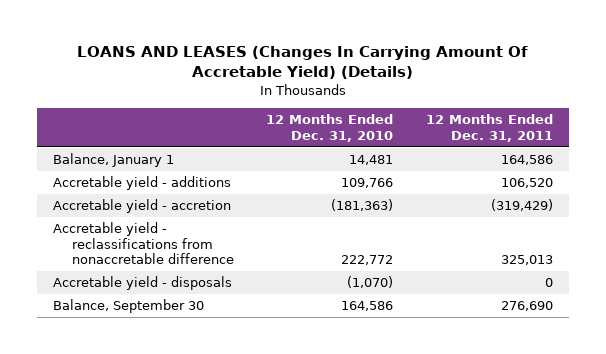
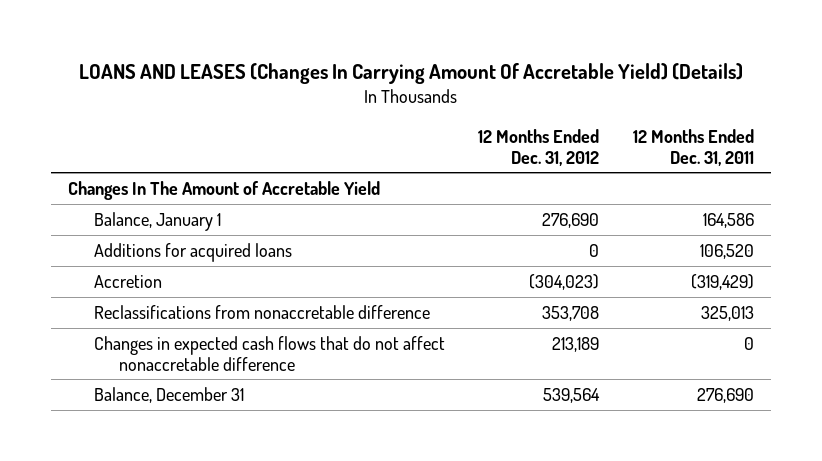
[266,114,394,142] 12 Months Ended Dec. 31, 2010 -> none
none -> [478,128,600,166] 12 Months Ended Dec. 31, 2012
none -> [68,180,381,200] Changes In The Amount of Accretable Yield
[52,276,232,291] Accretable yield - disposals -> none
[52,176,231,191] Accretable yield - additions -> [93,242,292,262] Additions for acquired loans
[52,199,231,214] Accretable yield - accretion -> [93,274,162,288] Accretion
[52,222,234,265] Accretable yield - reclassifications from nonaccretable difference -> [93,304,430,319] Reclassifications from nonaccretable difference
none -> [93,335,445,371] Changes in expected cash flows that do not affect nonaccretable difference
[52,299,204,314] Balance, September 30 -> [93,386,244,403] Balance, December 31

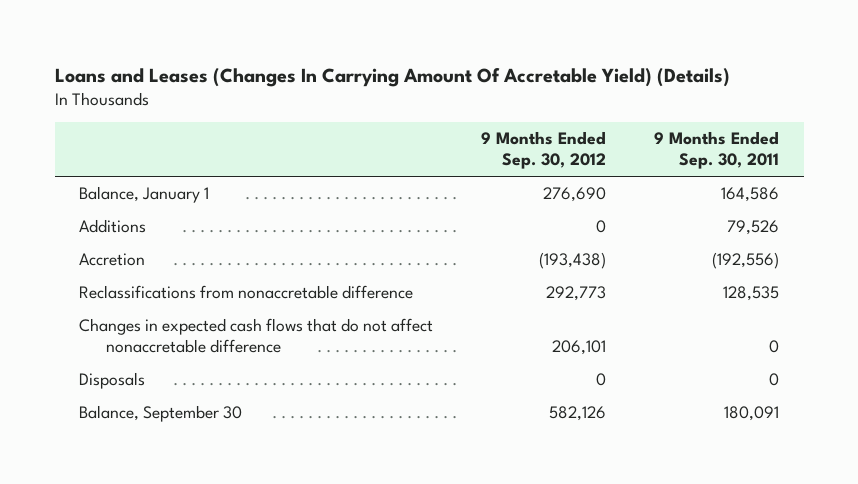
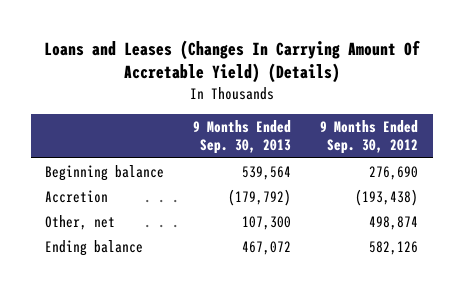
[654,131,780,170] 9 Months Ended Sep. 30, 2011 -> none
none -> [193,119,292,155] 9 Months Ended Sep. 30, 2013
[78,219,146,234] Additions -> none
[78,186,209,204] Balance, January 1 -> [45,164,165,181] Beginning balance
[78,285,413,300] Reclassifications from nonaccretable difference -> none
[78,318,433,353] Changes in expected cash flows that do not affect nonaccretable difference -> none
[78,372,145,390] Disposals -> none
none -> [45,214,116,230] Other, net
[78,405,242,423] Balance, September 30 -> [45,239,144,256] Ending balance

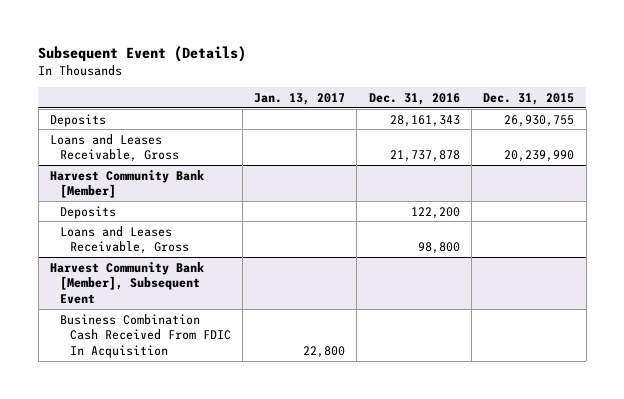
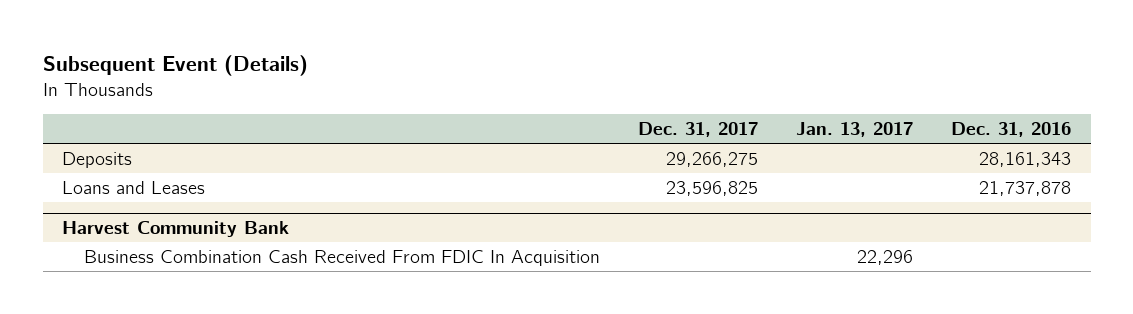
[483,92,575,105] Dec. 31, 2015 -> none
none -> [637,121,758,137] Dec. 31, 2017
[59,205,116,219] Deposits -> none
[59,225,189,255] Loans and Leases Receivable, Gross -> none
[50,261,205,305] Harvest Community Bank [Member], Subsequent Event -> none
[50,133,179,163] Loans and Leases Receivable, Gross -> [61,180,205,194] Loans and Leases
[50,169,205,199] Harvest Community Bank [Member] -> [61,220,289,237] Harvest Community Bank
[303,346,346,359] 22,800 -> [857,249,914,265] 22,296

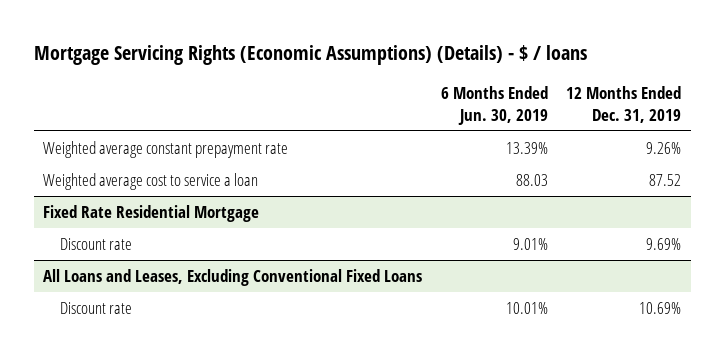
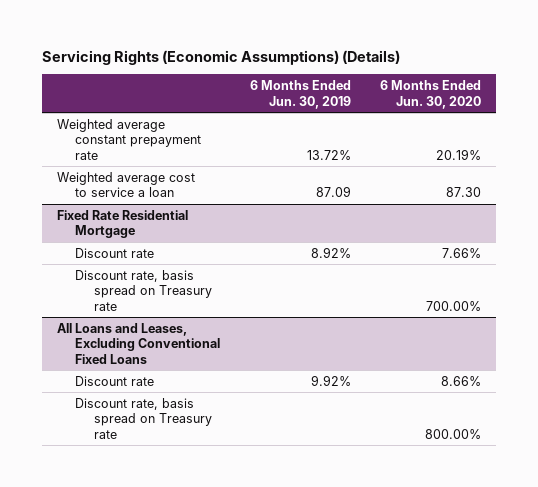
[33,45,587,66] Mortgage Servicing Rights (Economic Assumptions) (Details) - $ / loans -> [41,49,400,65] Servicing Rights (Economic Assumptions) (Details)
[566,86,682,123] 12 Months Ended Dec. 31, 2019 -> none
none -> [379,80,481,109] 6 Months Ended Jun. 30, 2020
[505,142,548,155] 13.39% -> [306,149,351,160] 13.72%
[515,174,548,187] 88.03 -> [315,186,351,198] 87.09
[512,238,548,251] 9.01% -> [310,246,351,258] 8.92%
none -> [75,269,213,311] Discount rate, basis spread on Treasury rate
[505,302,548,315] 10.01% -> [310,374,351,386] 9.92%
none -> [75,397,213,439] Discount rate, basis spread on Treasury rate

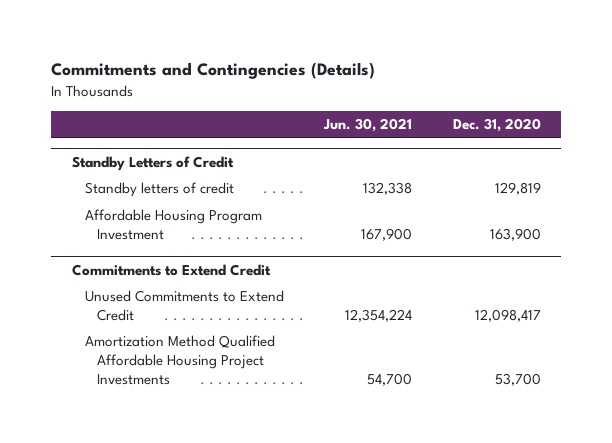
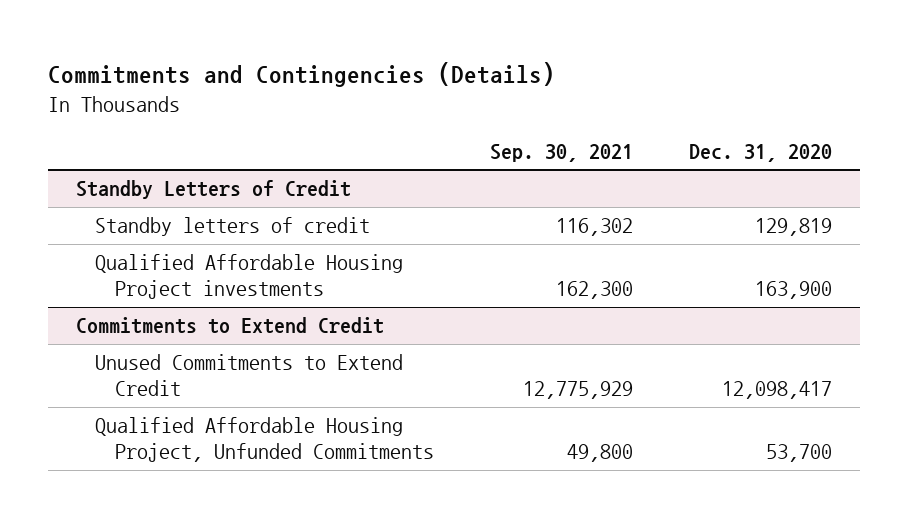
[323,118,413,133] Jun. 30, 2021 -> none
none -> [490,143,634,162] Sep. 30, 2021
[84,209,262,241] Affordable Housing Program Investment -> [95,254,404,299] Qualified Affordable Housing Project investments
[84,335,275,385] Amortization Method Qualified Affordable Housing Project Investments -> [95,417,434,462] Qualified Affordable Housing Project, Unfunded Commitments

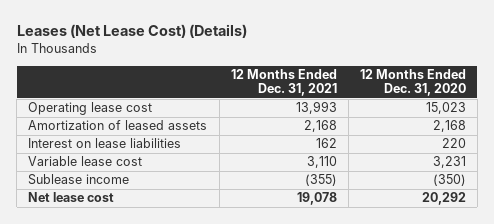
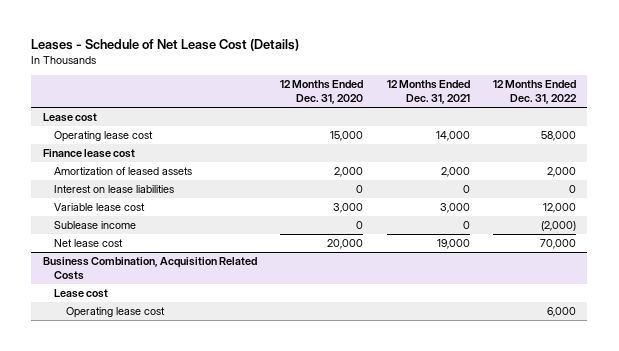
[16,24,247,39] Leases (Net Lease Cost) (Details) -> [31,38,300,51] Leases - Schedule of Net Lease Cost (Details)
none -> [492,80,577,105] 12 Months Ended Dec. 31, 2022
none -> [43,113,98,123] Lease cost
[295,101,337,115] 13,993 -> [435,131,470,142] 14,000
[425,102,466,115] 15,023 -> [330,131,364,142] 15,000
none -> [43,149,136,159] Finance lease cost
[303,120,337,133] 2,168 -> [440,167,470,178] 2,000
[432,120,466,133] 2,168 -> [334,167,364,178] 2,000
[315,138,337,149] 162 -> [462,185,470,194] 0
[441,138,466,149] 220 -> [356,185,364,194] 0
[306,156,337,169] 3,110 -> [439,203,470,214] 3,000
[432,156,466,169] 3,231 -> [333,203,364,214] 3,000
[304,174,337,187] (355) -> [462,221,470,230] 0
[432,174,466,187] (350) -> [356,221,364,230] 0
[296,192,337,206] 19,078 -> [436,239,470,250] 19,000
[421,192,466,206] 20,292 -> [327,239,364,250] 20,000
none -> [43,257,258,281] Business Combination, Acquisition Related Costs
none -> [54,289,109,299] Lease cost
none -> [65,307,165,319] Operating lease cost

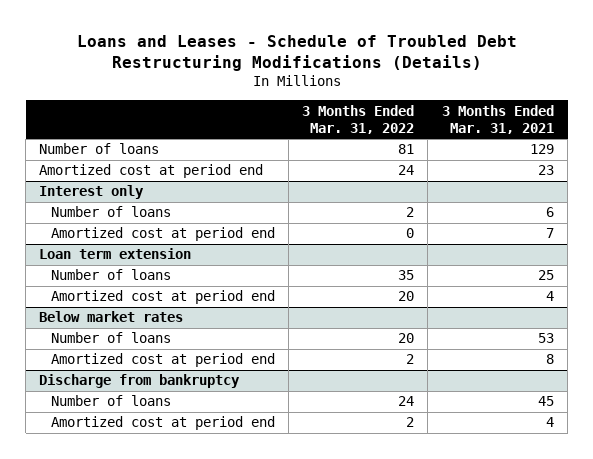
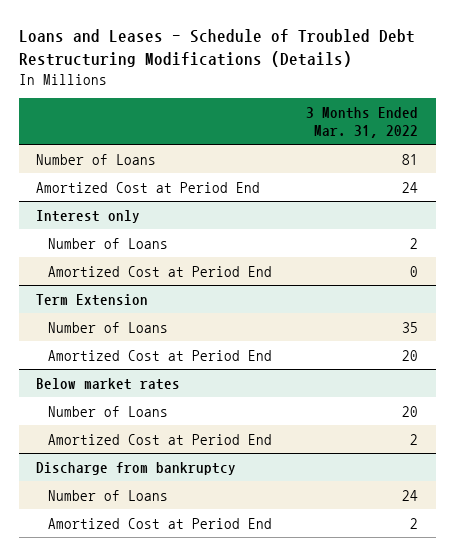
[441,104,554,134] 3 Months Ended Mar. 31, 2021 -> none
[39,143,160,155] Number of loans -> [36,153,157,165] Number of Loans
[39,164,264,179] Amortized cost at period end -> [36,181,261,193] Amortized Cost at Period End
[50,206,171,218] Number of loans -> [47,237,168,249] Number of Loans
[50,227,275,242] Amortized cost at period end -> [47,265,272,277] Amortized Cost at Period End
[39,248,192,260] Loan term extension -> [36,293,149,306] Term Extension
[50,269,171,281] Number of loans -> [47,321,168,333] Number of Loans
[50,290,275,305] Amortized cost at period end -> [47,349,272,361] Amortized Cost at Period End
[50,332,171,344] Number of loans -> [47,405,168,417] Number of Loans
[50,353,275,368] Amortized cost at period end -> [47,433,272,445] Amortized Cost at Period End
[50,395,171,407] Number of loans -> [47,489,168,501] Number of Loans
[50,416,275,431] Amortized cost at period end -> [47,517,272,529] Amortized Cost at Period End

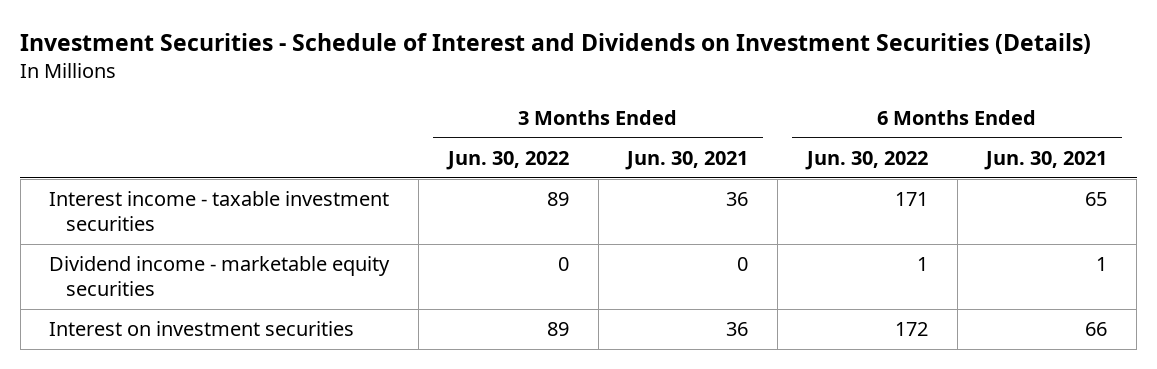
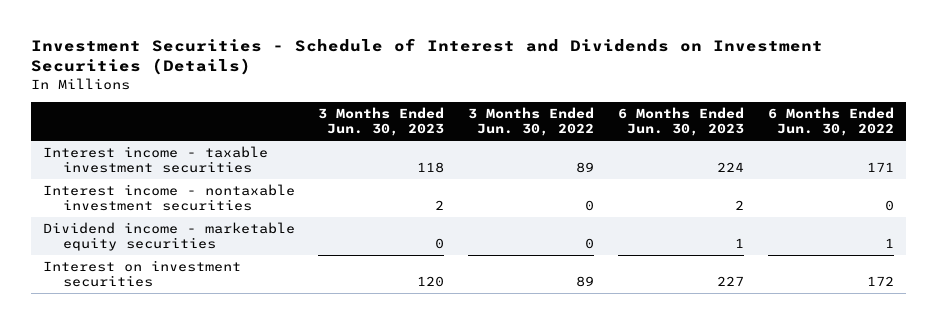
[625,150,749,170] Jun. 30, 2021 -> none
[984,150,1108,170] Jun. 30, 2021 -> none
none -> [318,106,445,137] 3 Months Ended Jun. 30, 2023
none -> [617,106,744,137] 6 Months Ended Jun. 30, 2023
none -> [42,183,295,212] Interest income - nontaxable investment securities

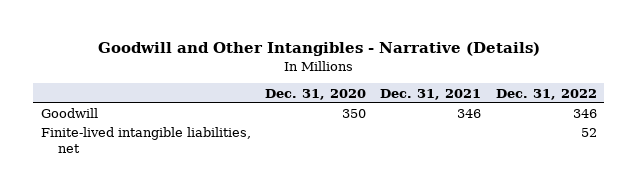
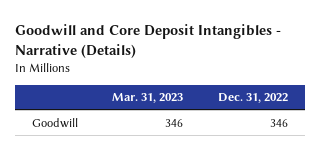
[97,42,540,57] Goodwill and Other Intangibles - Narrative (Details) -> [15,23,282,58] Goodwill and Core Deposit Intangibles - Narrative (Details)
[264,88,366,100] Dec. 31, 2020 -> none
[380,88,482,100] Dec. 31, 2021 -> none
none -> [112,93,184,104] Mar. 31, 2023
[40,127,251,153] Finite-lived intangible liabilities, net -> none

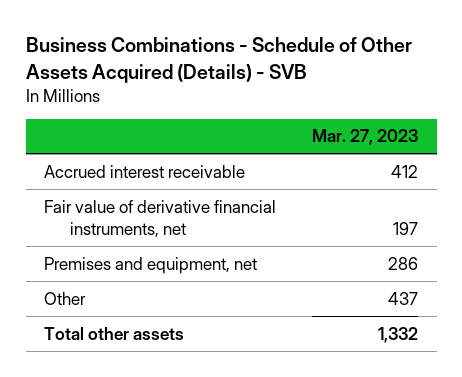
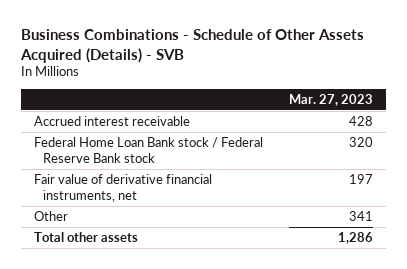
[391,164,419,178] 412 -> [348,116,373,127] 428
none -> [33,137,263,163] Federal Home Loan Bank stock / Federal Reserve Bank stock
[43,256,257,274] Premises and equipment, net -> none
[388,291,419,305] 437 -> [348,211,373,222] 341
[378,326,419,343] 1,332 -> [337,232,373,245] 1,286

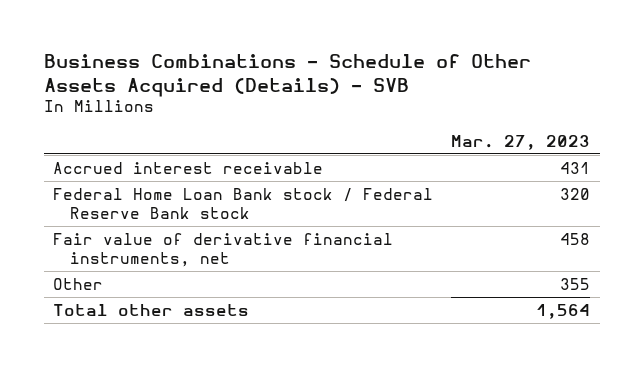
[348,116,373,127] 428 -> [560,161,591,174] 431
[348,174,373,185] 197 -> [560,232,591,245] 458
[348,211,373,222] 341 -> [560,277,591,290] 355
[337,232,373,245] 1,286 -> [536,303,591,319] 1,564

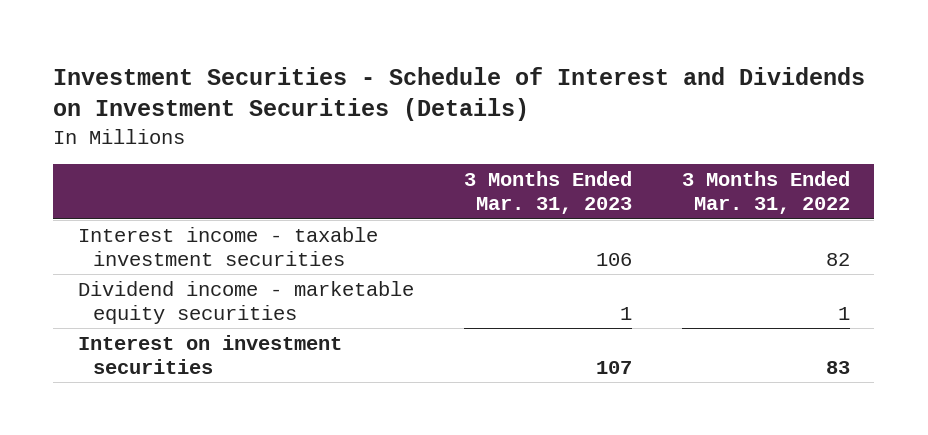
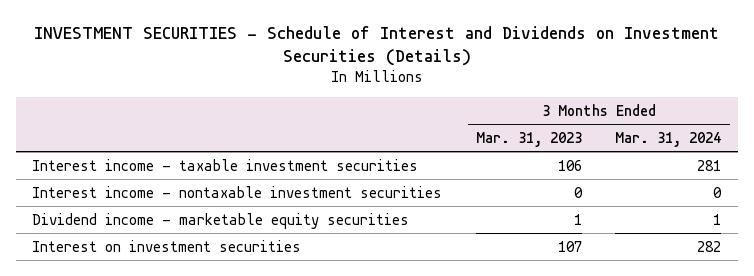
[53,66,866,122] Investment Securities - Schedule of Interest and Dividends on Investment Securities (Details) -> [33,26,719,67] INVESTMENT SECURITIES - Schedule of Interest and Dividends on Investment Securities (Details)
[681,171,850,214] 3 Months Ended Mar. 31, 2022 -> none
none -> [615,131,722,147] Mar. 31, 2024
none -> [32,185,443,198] Interest income - nontaxable investment securities

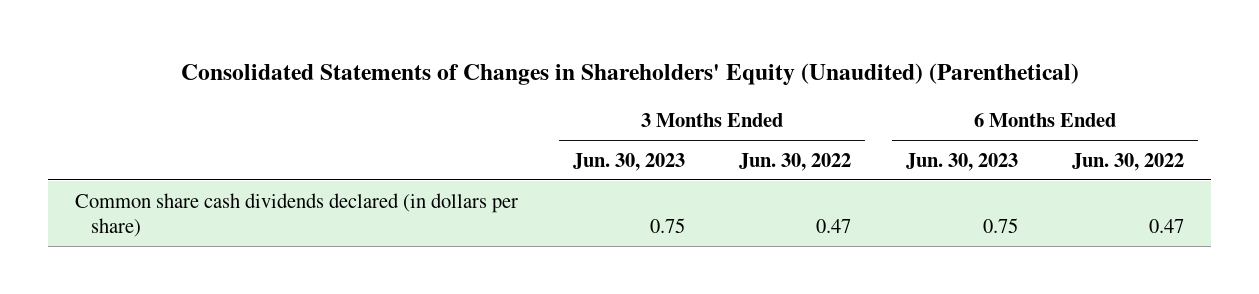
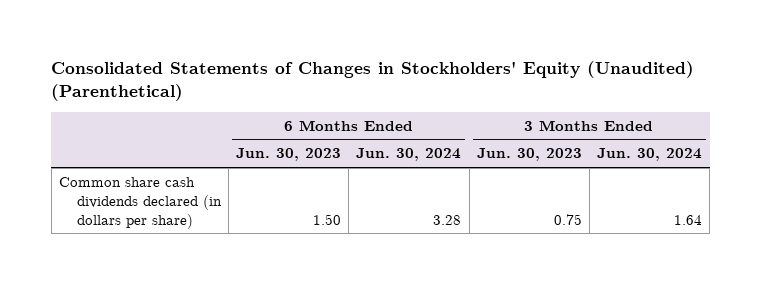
[180,63,1079,86] Consolidated Statements of Changes in Shareholders' Equity (Unaudited) (Parenthetical) -> [51,61,695,102] Consolidated Statements of Changes in Stockholders' Equity (Unaudited) (Parenthetical)
[739,152,852,171] Jun. 30, 2022 -> none
[1071,152,1184,171] Jun. 30, 2022 -> none
none -> [356,148,462,162] Jun. 30, 2024
none -> [597,148,703,162] Jun. 30, 2024
[982,217,1018,233] 0.75 -> [313,213,342,225] 1.50

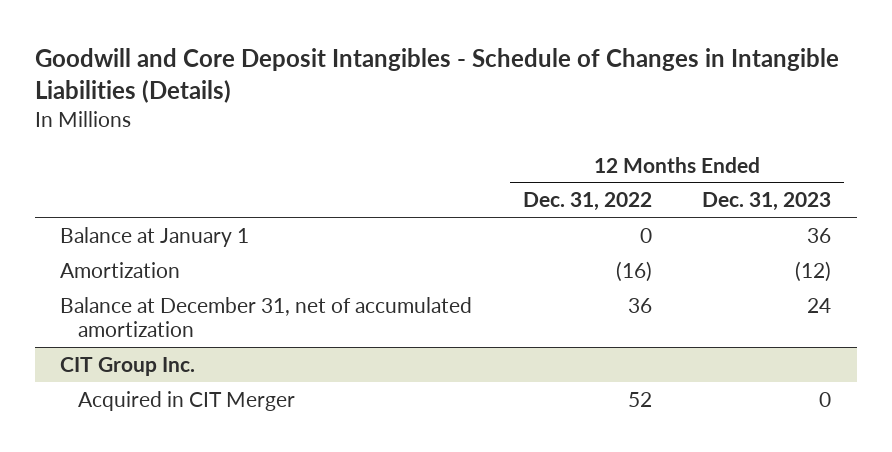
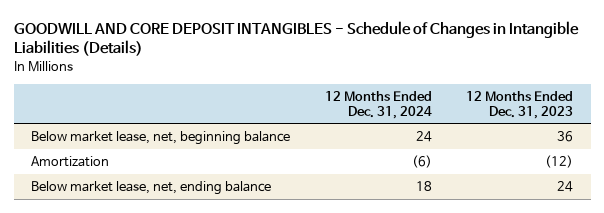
[34,47,839,104] Goodwill and Core Deposit Intangibles - Schedule of Changes in Intangible Liabilities (Details) -> [13,20,579,57] GOODWILL AND CORE DEPOSIT INTANGIBLES - Schedule of Changes in Intangible Liabilities (Details)
[522,192,652,212] Dec. 31, 2022 -> none
none -> [324,90,432,119] 12 Months Ended Dec. 31, 2024
[60,226,250,247] Balance at January 1 -> [30,131,290,146] Below market lease, net, beginning balance
[60,356,196,376] CIT Group Inc. -> none
[78,390,296,411] Acquired in CIT Merger -> none
[60,296,473,338] Balance at December 31, net of accumulated amortization -> [30,181,271,196] Below market lease, net, ending balance

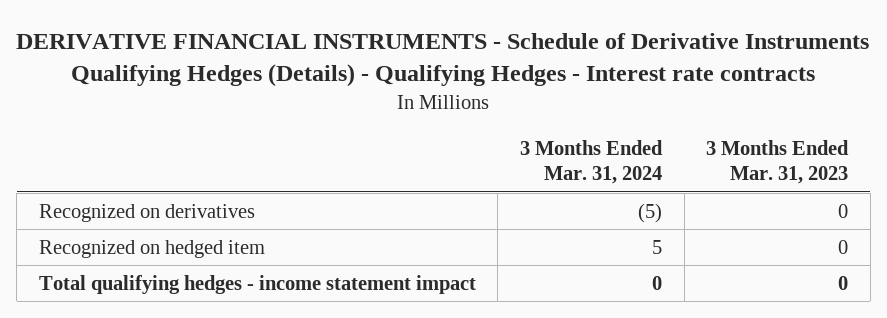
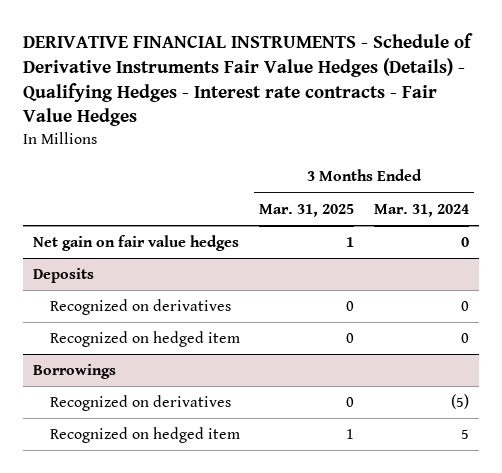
[16,32,870,88] DERIVATIVE FINANCIAL INSTRUMENTS - Schedule of Derivative Instruments Qualifying Hedges (Details) - Qualifying Hedges - Interest rate contracts -> [23,33,474,127] DERIVATIVE FINANCIAL INSTRUMENTS - Schedule of Derivative Instruments Fair Value Hedges (Details) - Qualifying Hedges - Interest rate contracts - Fair Value Hedges
[706,139,850,185] 3 Months Ended Mar. 31, 2023 -> none
none -> [259,203,355,217] Mar. 31, 2025
none -> [33,235,240,252] Net gain on fair value hedges
none -> [33,268,95,284] Deposits
none -> [49,299,231,316] Recognized on derivatives
none -> [49,331,240,348] Recognized on hedged item
none -> [33,364,117,380] Borrowings
[38,274,476,294] Total qualifying hedges - income statement impact -> none

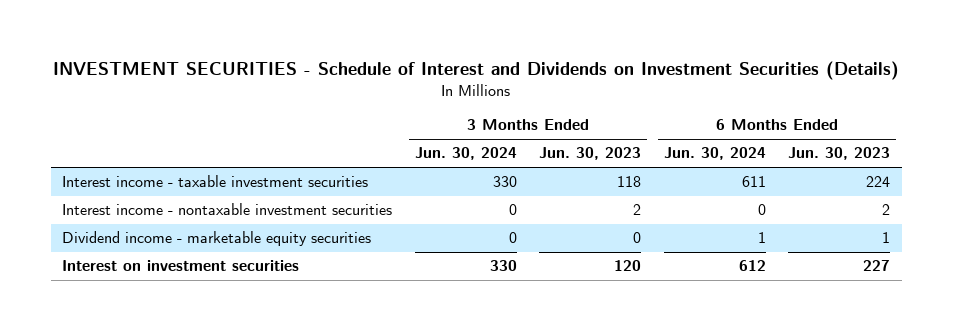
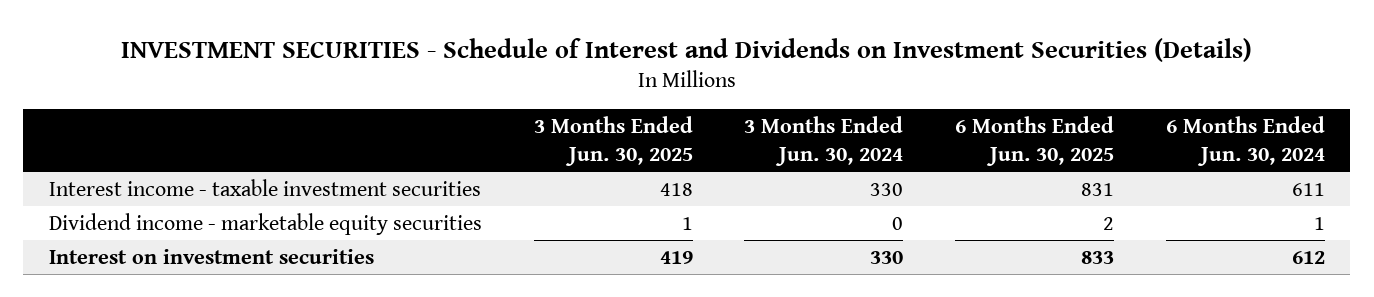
[539,147,642,161] Jun. 30, 2023 -> none
[788,147,891,161] Jun. 30, 2023 -> none
none -> [533,116,693,167] 3 Months Ended Jun. 30, 2025
none -> [955,116,1115,167] 6 Months Ended Jun. 30, 2025
[62,203,393,216] Interest income - nontaxable investment securities -> none

